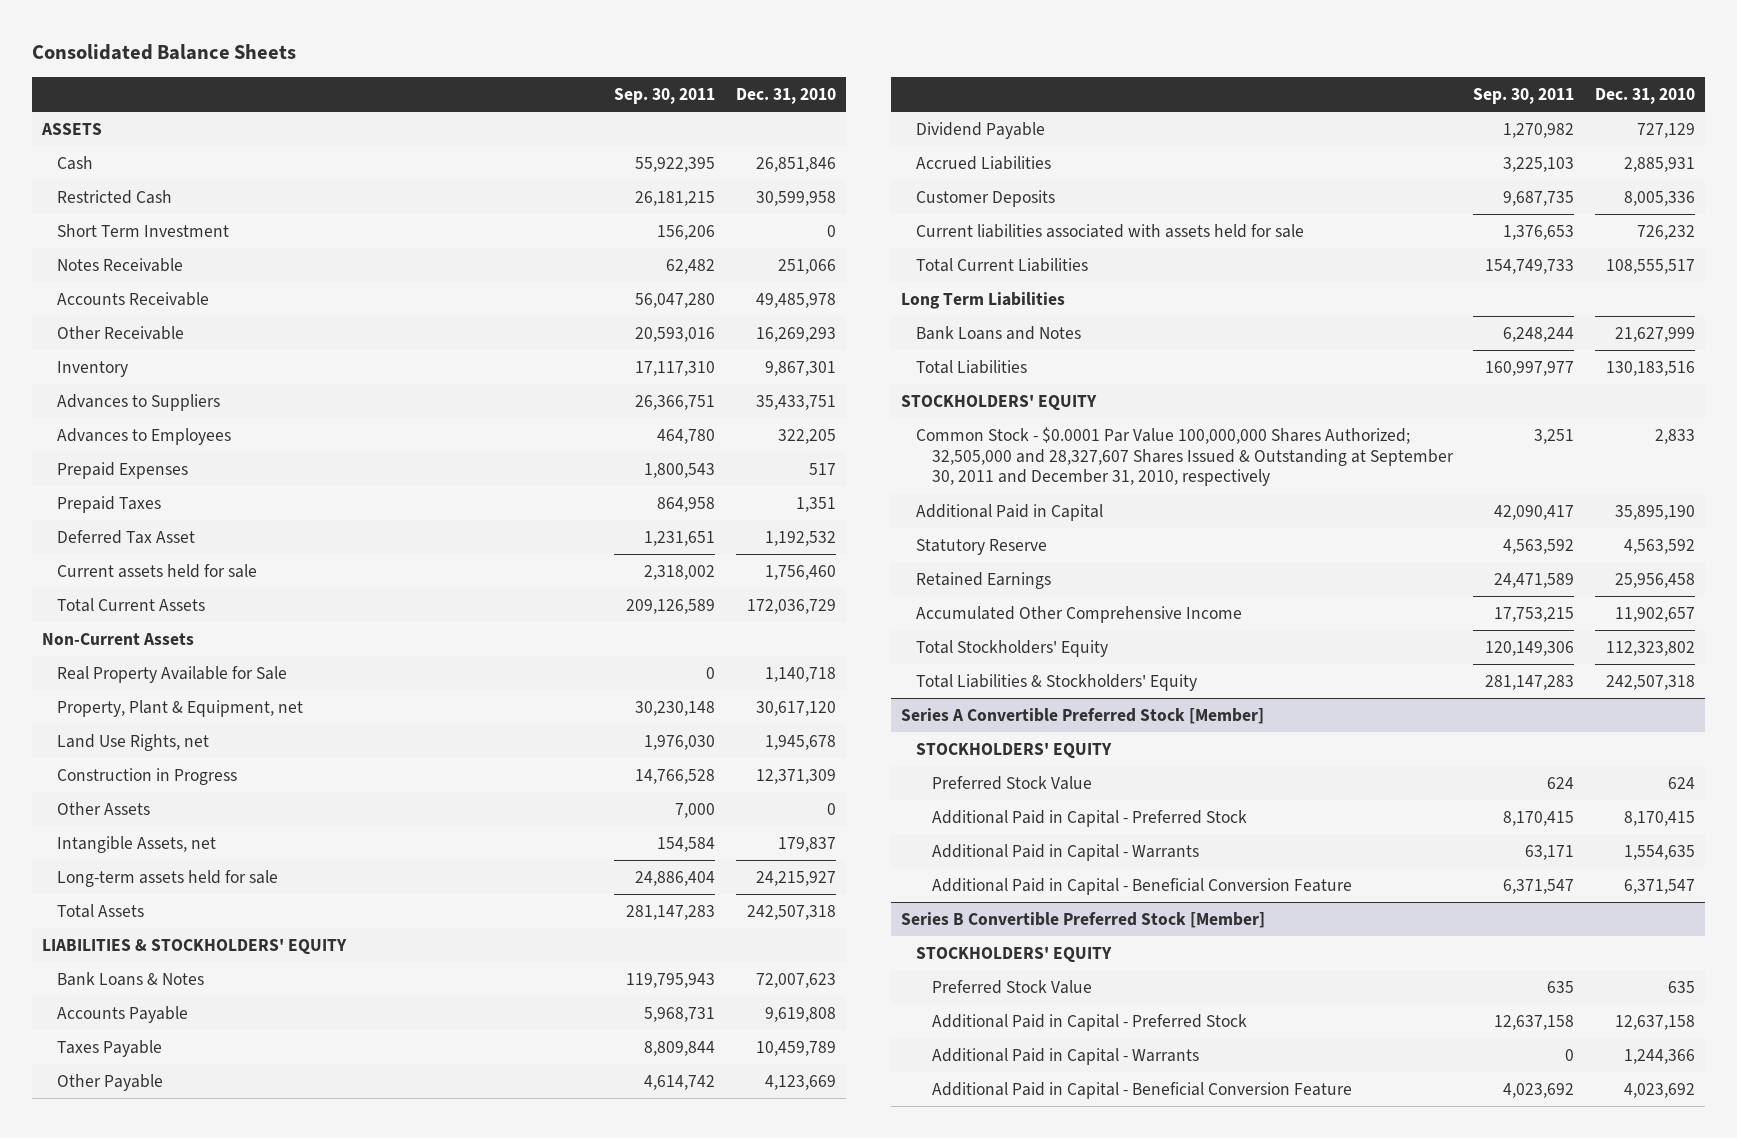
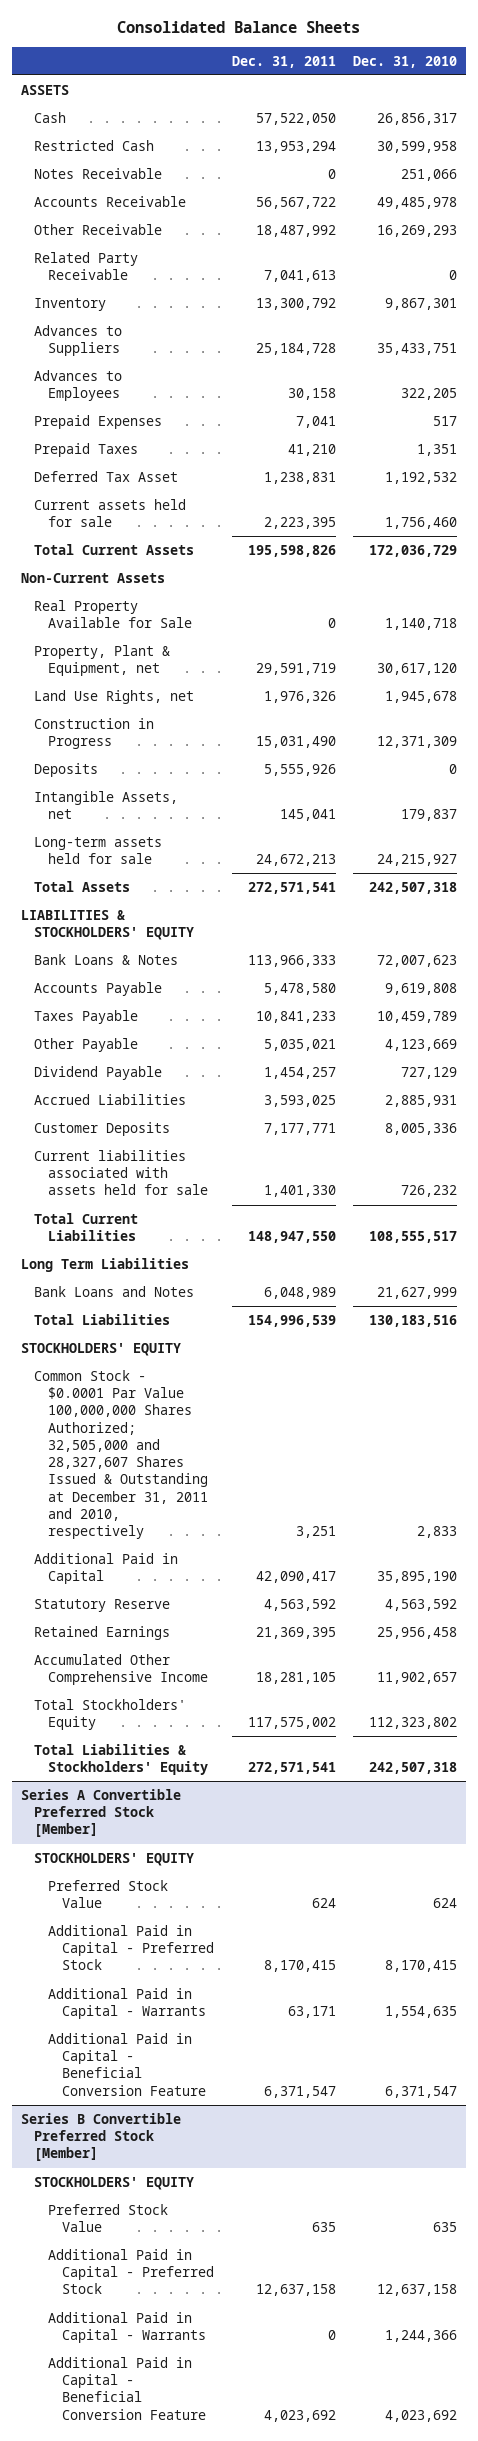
[614,88,716,105] Sep. 30, 2011 -> none
none -> [231,55,336,68] Dec. 31, 2011
[755,156,836,172] 26,851,846 -> [376,112,457,125] 26,856,317
[57,223,230,237] Short Term Investment -> none
none -> [34,251,139,281] Related Party Receivable
[57,801,151,815] Other Assets -> none
none -> [34,762,99,777] Deposits
[916,426,1454,487] Common Stock - $0.0001 Par Value 100,000,000 Shares Authorized; 32,505,000 and 28,327,607 Shares Issued & Outstanding at September 30, 2011 and December 31, 2010, respectively -> [34,1369,209,1540] Common Stock - $0.0001 Par Value 100,000,000 Shares Authorized; 32,505,000 and 28,327,607 Shares Issued & Outstanding at December 31, 2011 and 2010, respectively

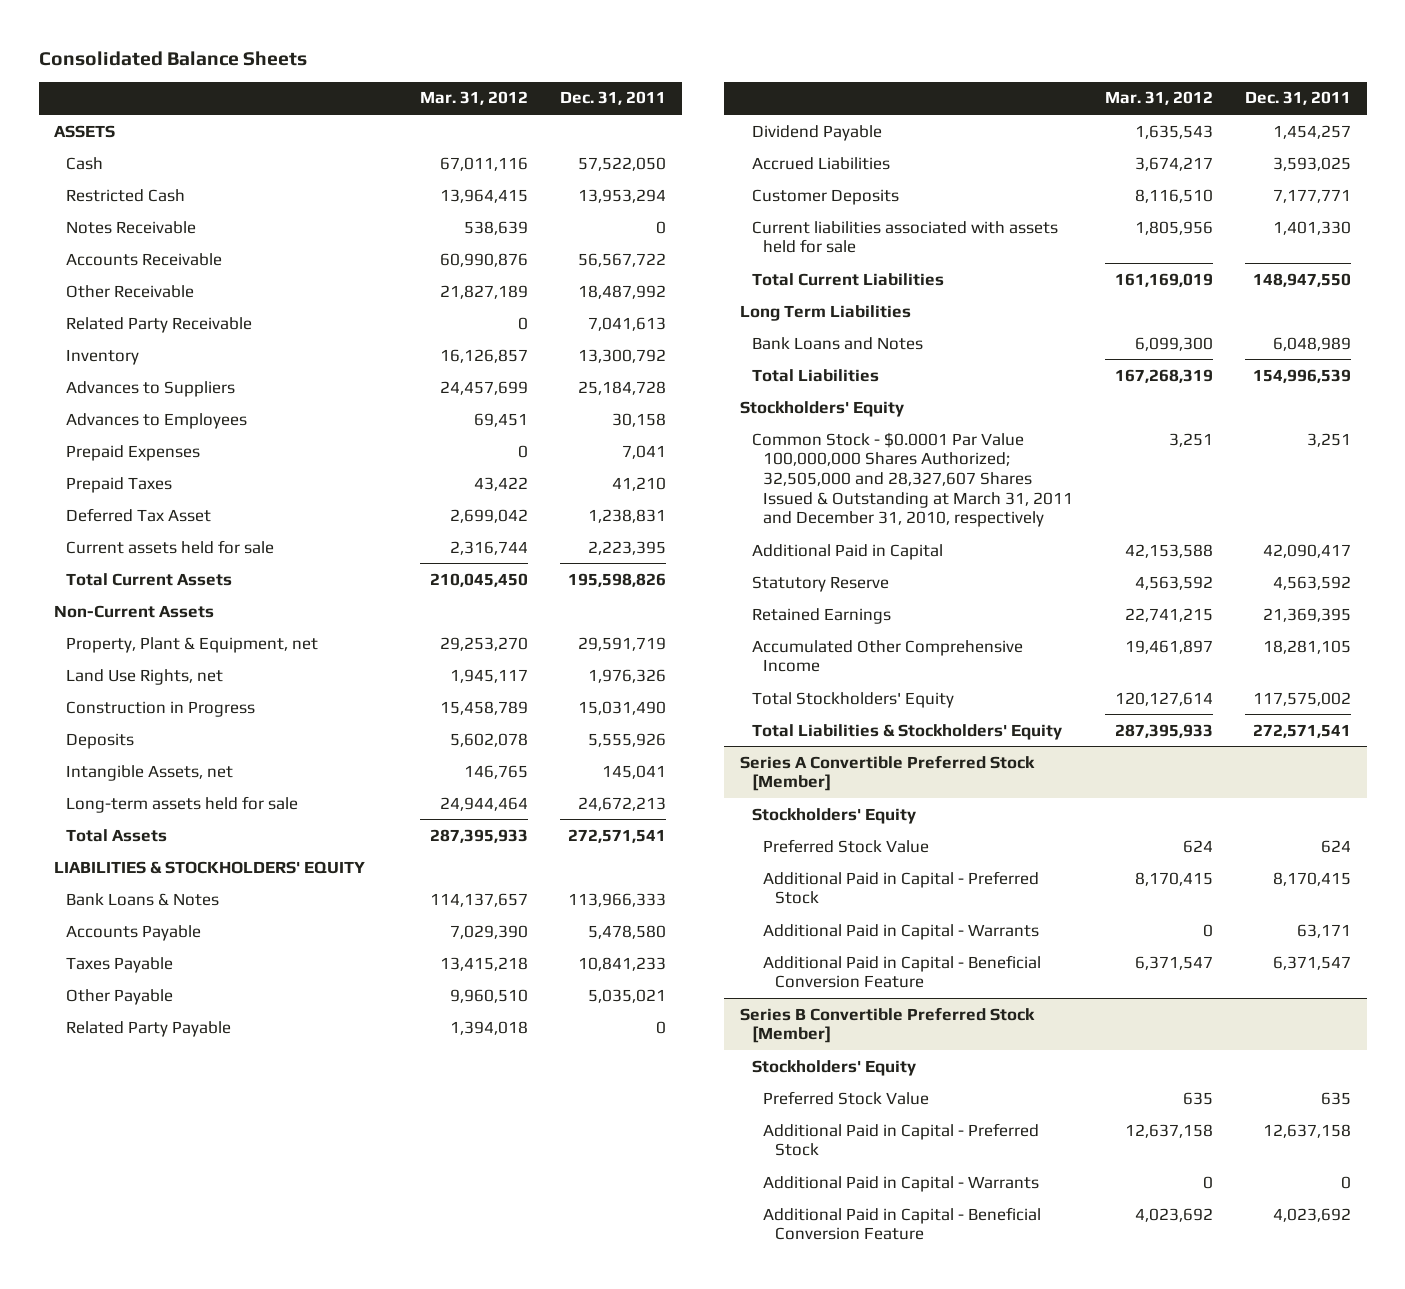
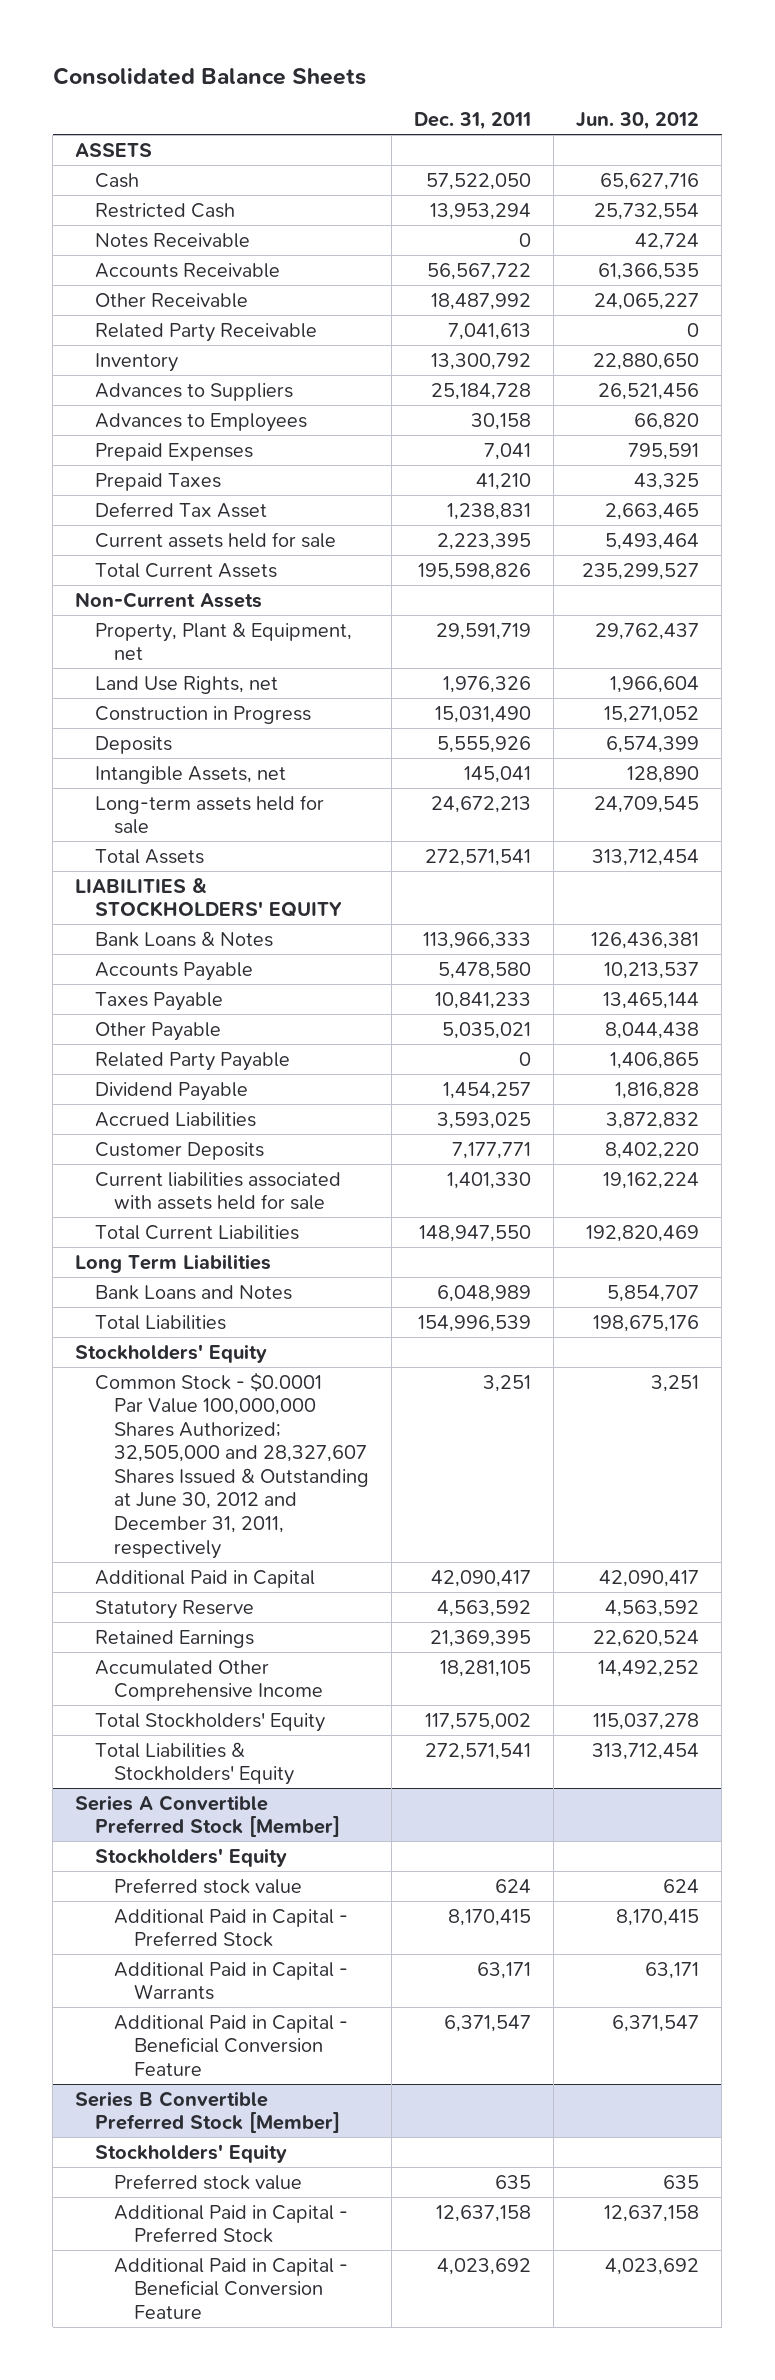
[419,91,528,106] Mar. 31, 2012 -> none
none -> [576,111,700,130] Jun. 30, 2012
[751,431,1074,528] Common Stock - $0.0001 Par Value 100,000,000 Shares Authorized; 32,505,000 and 28,327,607 Shares Issued & Outstanding at March 31, 2011 and December 31, 2010, respectively -> [94,1371,370,1559] Common Stock - $0.0001 Par Value 100,000,000 Shares Authorized; 32,505,000 and 28,327,607 Shares Issued & Outstanding at June 30, 2012 and December 31, 2011, respectively
[763,838,930,853] Preferred Stock Value -> [114,1877,303,1894] Preferred stock value
[763,1090,930,1105] Preferred Stock Value -> [114,2173,303,2190] Preferred stock value
[763,1175,1040,1192] Additional Paid in Capital - Warrants -> none

